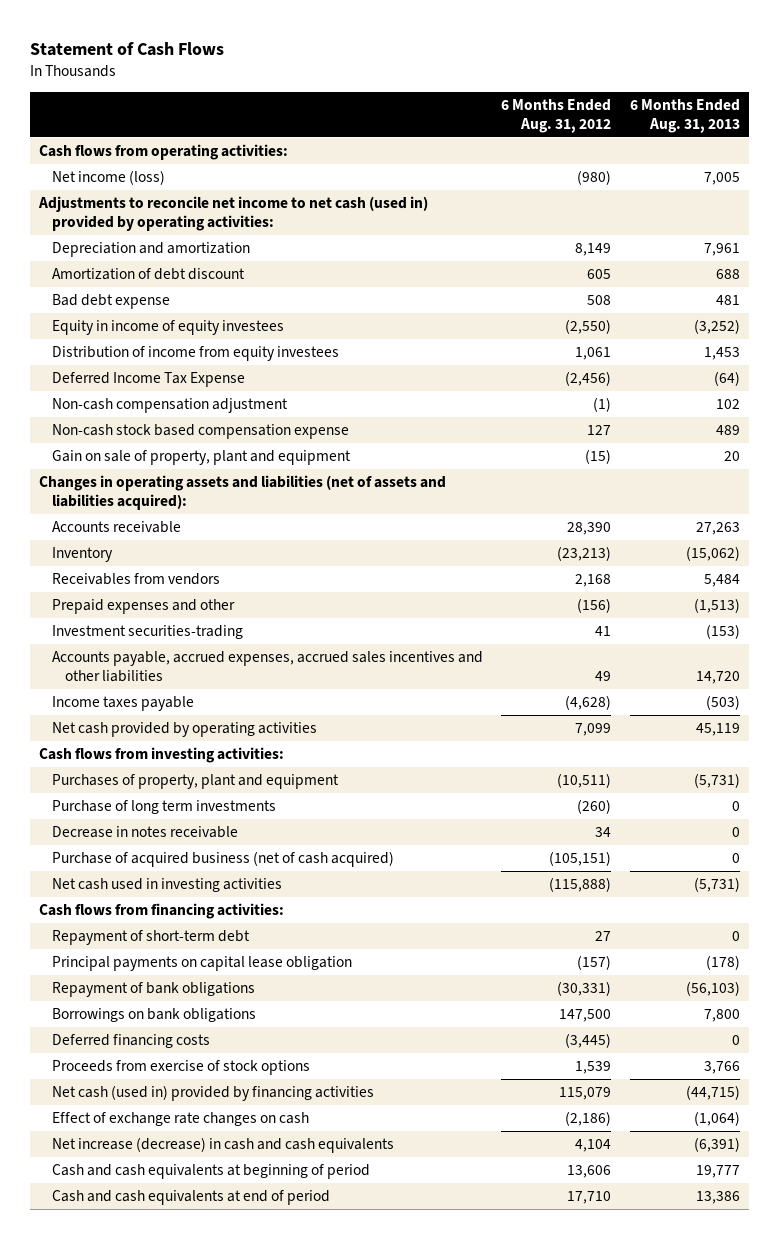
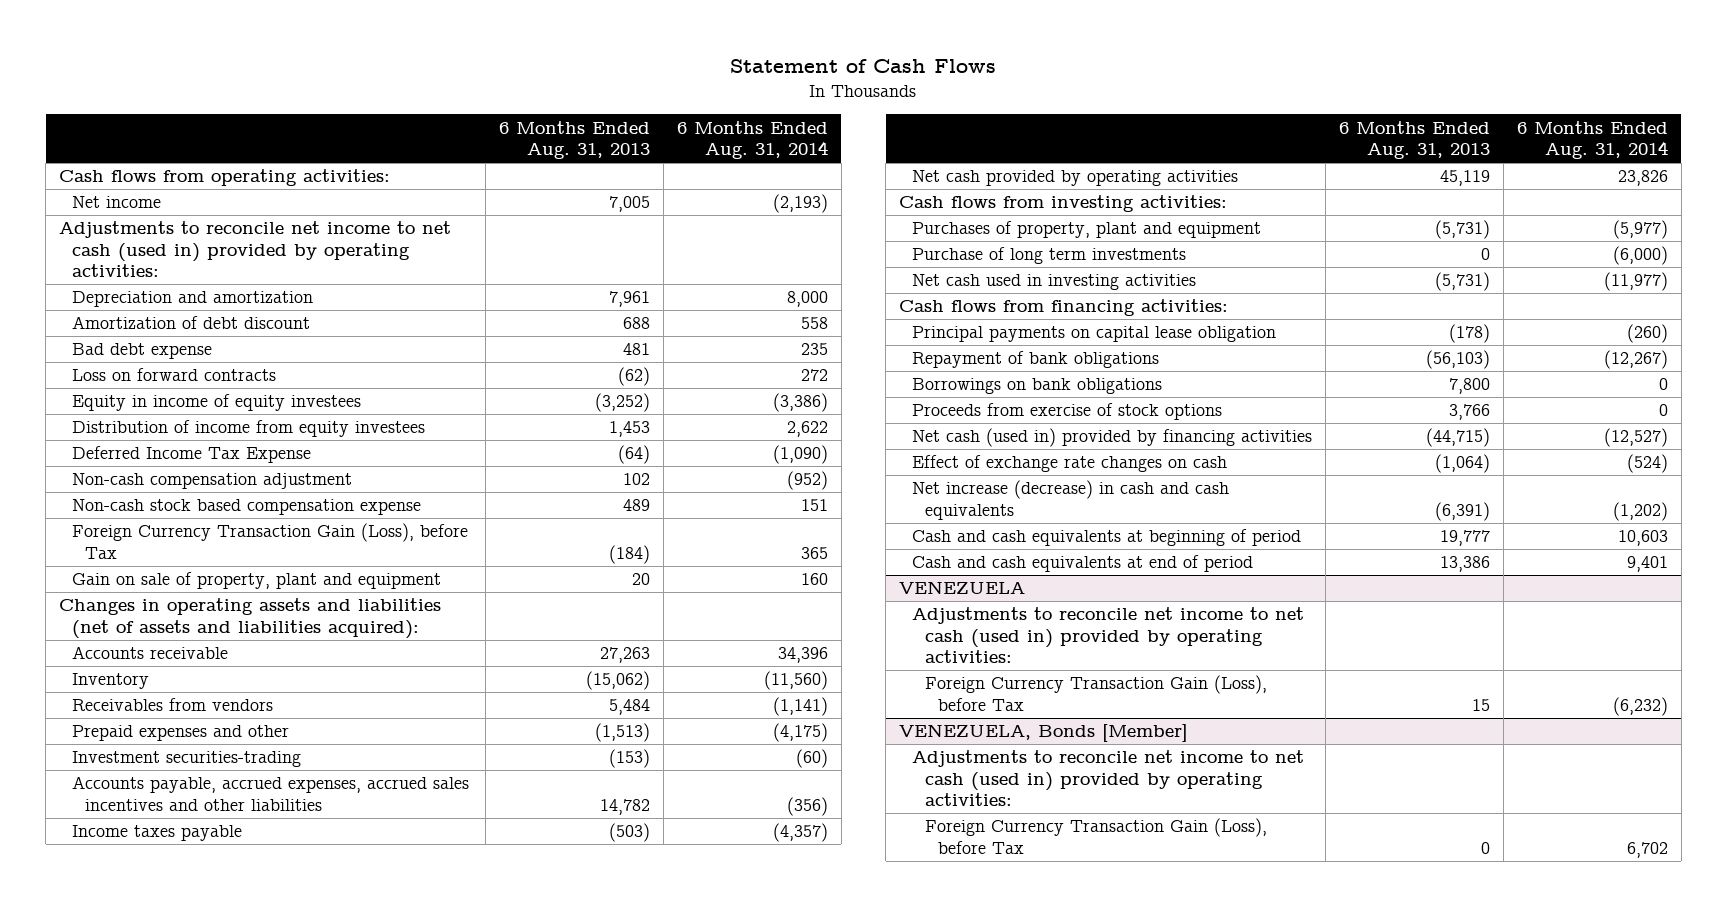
[501,98,612,133] 6 Months Ended Aug. 31, 2012 -> none
none -> [676,120,828,160] 6 Months Ended Aug. 31, 2014
[52,170,166,186] Net income (loss) -> [72,196,162,209] Net income
none -> [72,368,277,382] Loss on forward contracts
none -> [72,523,469,559] Foreign Currency Transaction Gain (Loss), before Tax
[695,671,740,685] 14,720 -> [600,798,651,815] 14,782
[52,826,239,839] Decrease in notes receivable -> none
[52,851,395,868] Purchase of acquired business (net of cash acquired) -> none
[52,930,251,946] Repayment of short-term debt -> none
[52,1034,211,1049] Deferred financing costs -> none
none -> [899,581,1026,595] VENEZUELA
none -> [911,607,1304,664] Adjustments to reconcile net income to net cash (used in) provided by operating activities:
none -> [924,675,1267,711] Foreign Currency Transaction Gain (Loss), before Tax
none -> [899,724,1189,743] VENEZUELA, Bonds [Member]
none -> [911,750,1304,807] Adjustments to reconcile net income to net cash (used in) provided by operating activities:
none -> [924,818,1267,854] Foreign Currency Transaction Gain (Loss), before Tax

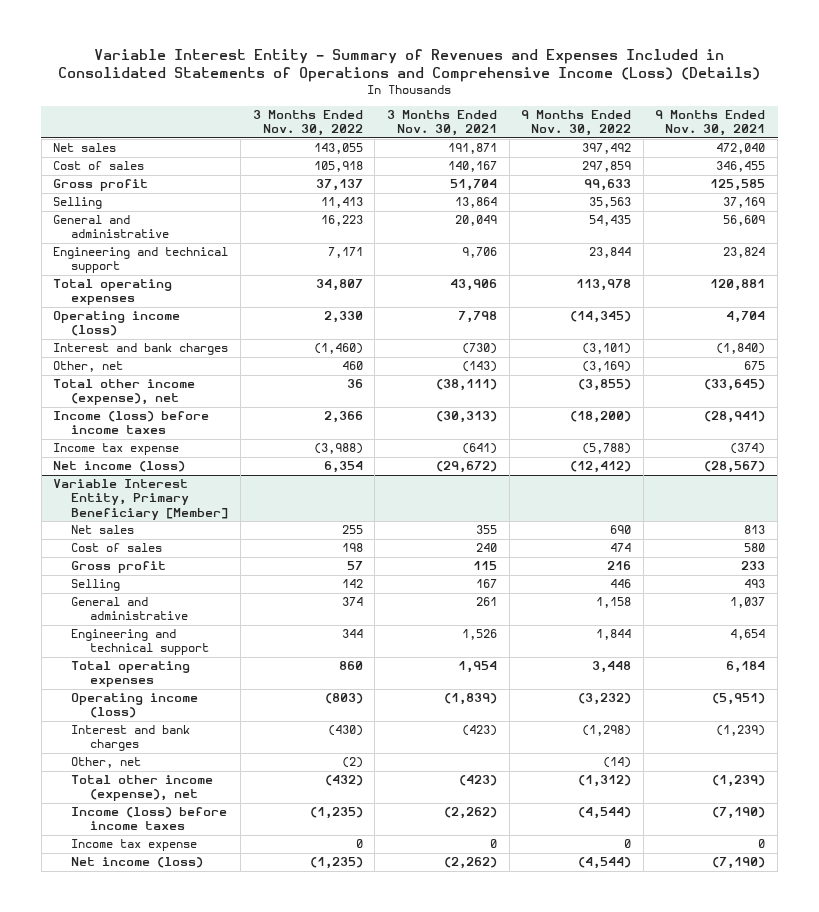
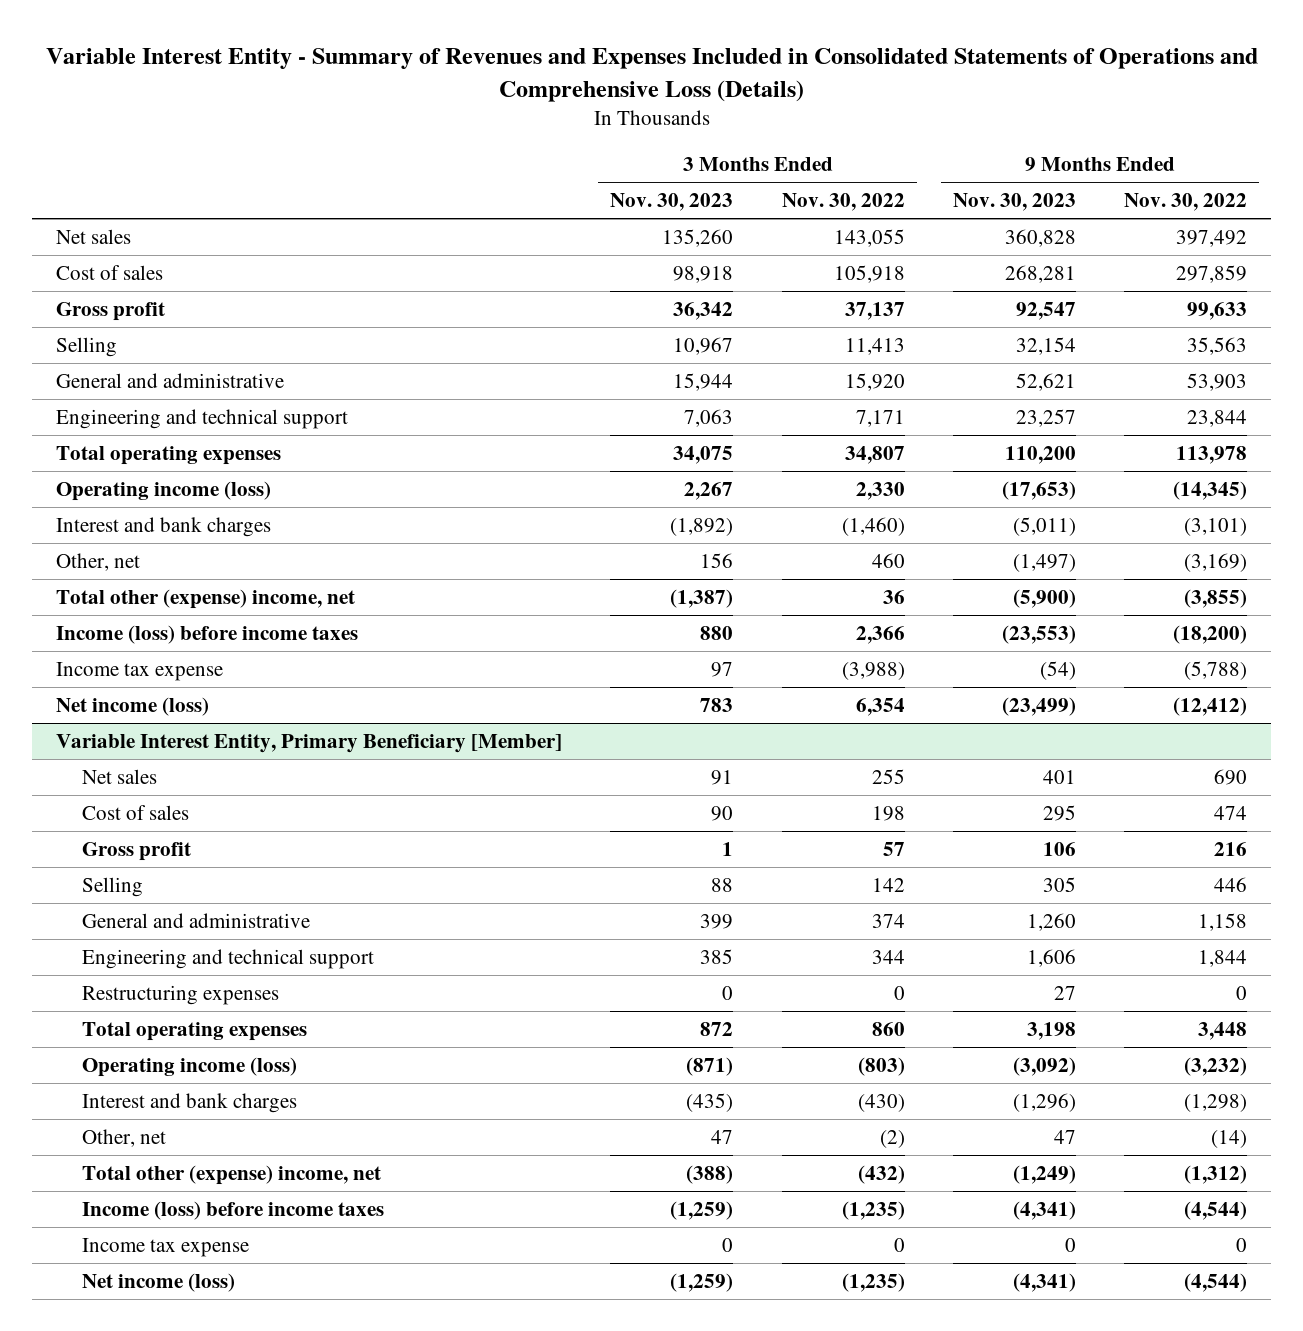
[58,48,761,82] Variable Interest Entity - Summary of Revenues and Expenses Included in Consolidated Statements of Operations and Comprehensive Income (Loss) (Details) -> [45,48,1258,102] Variable Interest Entity - Summary of Revenues and Expenses Included in Consolidated Statements of Operations and Comprehensive Loss (Details)
[386,110,497,137] 3 Months Ended Nov. 30, 2021 -> none
[655,110,766,137] 9 Months Ended Nov. 30, 2021 -> none
none -> [610,192,734,211] Nov. 30, 2023
none -> [952,192,1076,211] Nov. 30, 2023
[320,215,363,227] 16,223 -> [844,372,905,391] 15,920
[589,215,632,227] 54,435 -> [1187,372,1248,391] 53,903
[53,379,196,406] Total other income (expense), net -> [56,588,356,609] Total other (expense) income, net
none -> [82,984,280,1005] Restructuring expenses
[71,775,214,802] Total other income (expense), net -> [82,1164,382,1185] Total other (expense) income, net

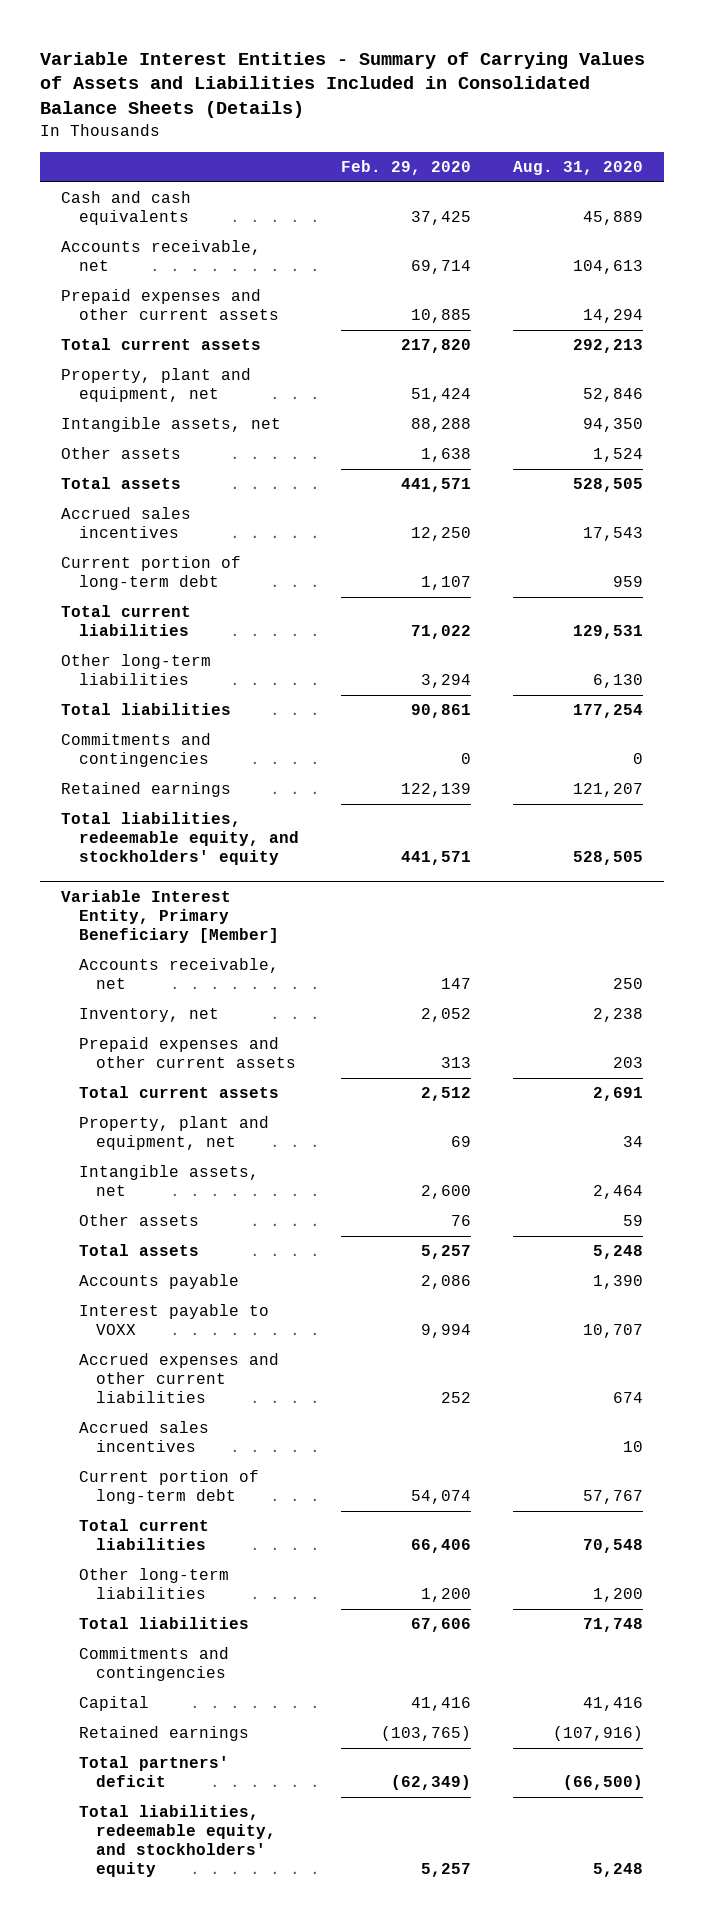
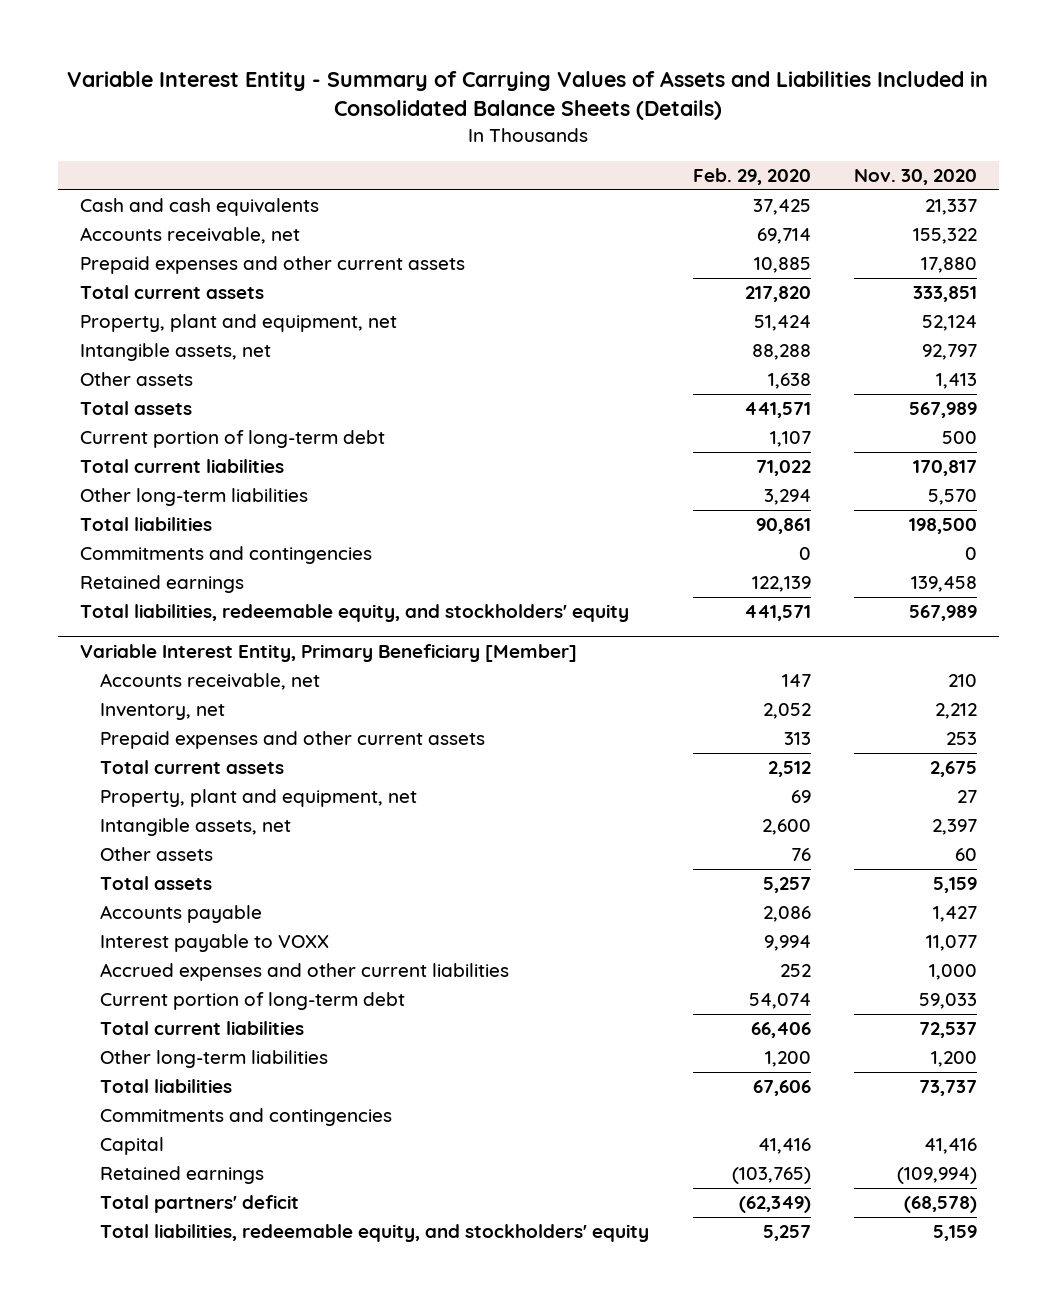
[40,51,646,119] Variable Interest Entities - Summary of Carrying Values of Assets and Liabilities Included in Consolidated Balance Sheets (Details) -> [67,71,989,121] Variable Interest Entity - Summary of Carrying Values of Assets and Liabilities Included in Consolidated Balance Sheets (Details)
[512,161,643,176] Aug. 31, 2020 -> none
none -> [854,168,978,185] Nov. 30, 2020
[61,507,192,539] Accrued sales incentives -> none
[78,1421,209,1453] Accrued sales incentives -> none

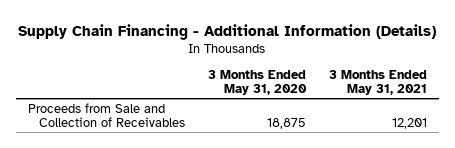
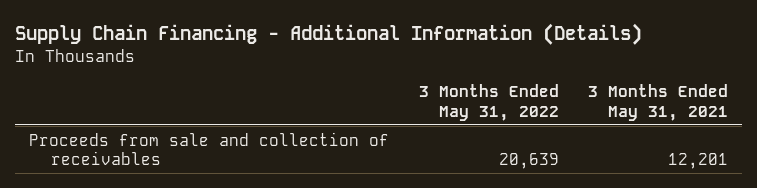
[207,69,307,96] 3 Months Ended May 31, 2020 -> none
none -> [418,84,559,121] 3 Months Ended May 31, 2022
[27,102,185,128] Proceeds from Sale and Collection of Receivables -> [29,131,390,165] Proceeds from sale and collection of receivables

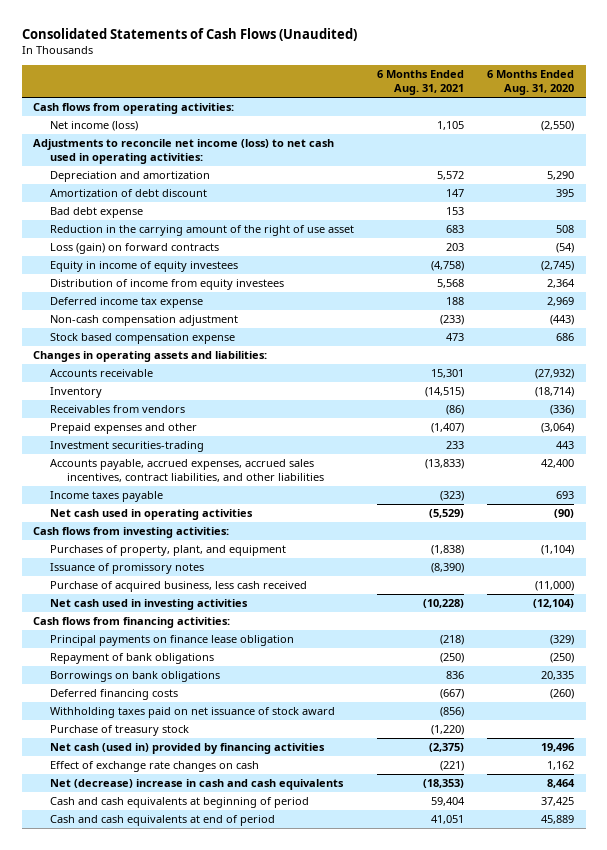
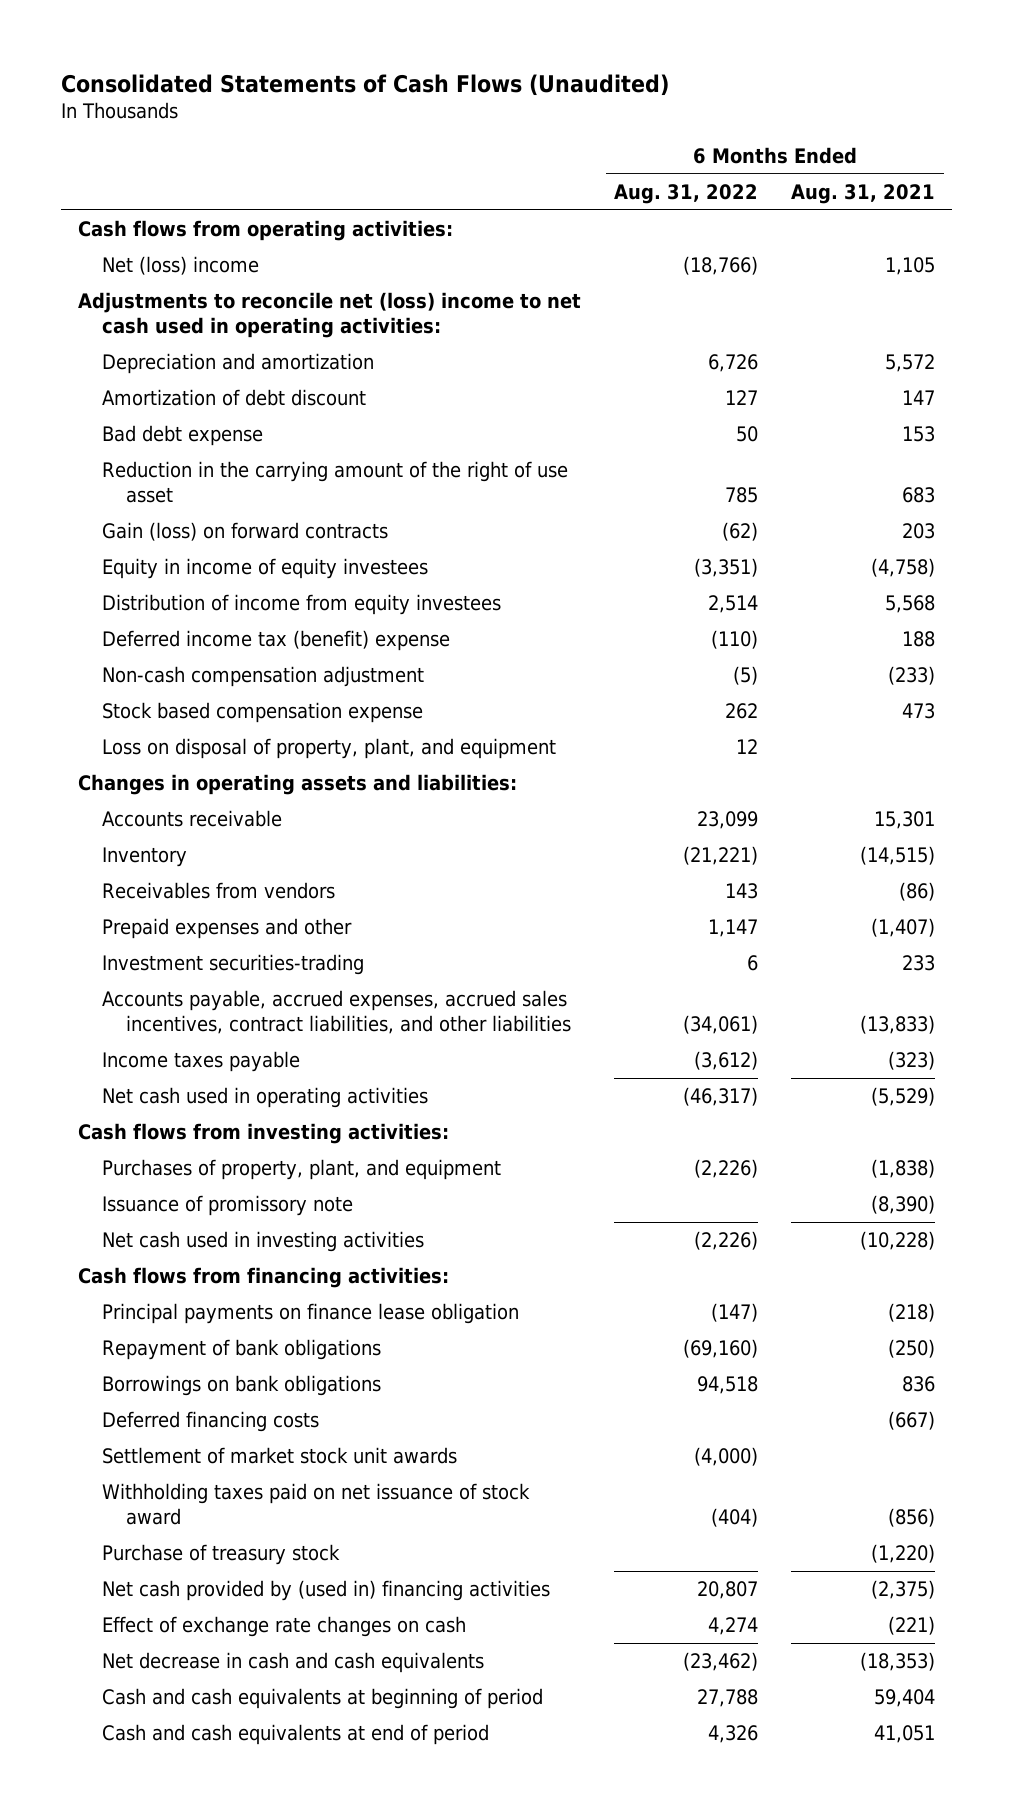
[487,69,575,96] 6 Months Ended Aug. 31, 2020 -> none
none -> [614,183,759,204] Aug. 31, 2022
[50,120,139,131] Net income (loss) -> [101,256,259,276] Net (loss) income
[33,138,335,165] Adjustments to reconcile net income (loss) to net cash used in operating activities: -> [77,292,581,338] Adjustments to reconcile net (loss) income to net cash used in operating activities:
[50,242,220,254] Loss (gain) on forward contracts -> [101,522,388,542] Gain (loss) on forward contracts
[50,296,204,308] Deferred income tax expense -> [101,630,450,652] Deferred income tax (benefit) expense
none -> [101,738,556,760] Loss on disposal of property, plant, and equipment
[50,580,308,592] Purchase of acquired business, less cash received -> none
[50,562,205,574] Issuance of promissory notes -> [101,1195,353,1217] Issuance of promissory note
none -> [101,1447,457,1465] Settlement of market stock unit awards
[50,742,326,754] Net cash (used in) provided by financing activities -> [101,1580,550,1602] Net cash provided by (used in) financing activities
[50,778,345,790] Net (decrease) increase in cash and cash equivalents -> [101,1652,484,1674] Net decrease in cash and cash equivalents

